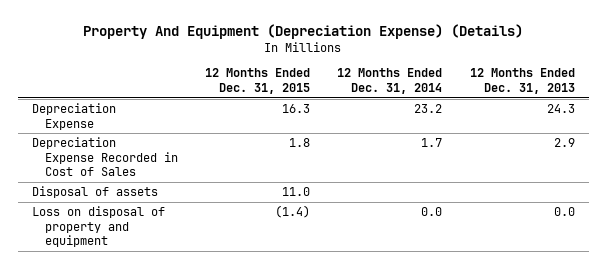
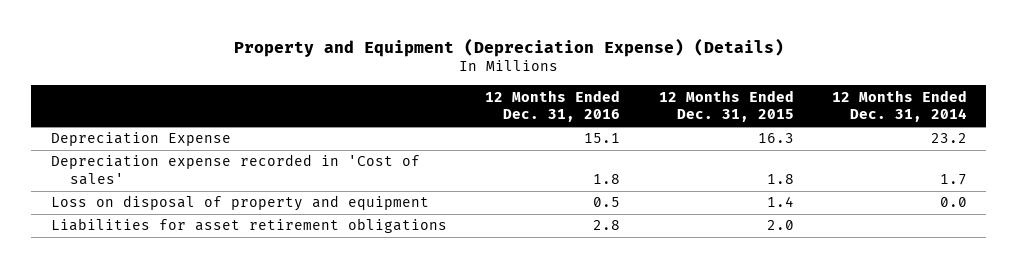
[83,23,524,39] Property And Equipment (Depreciation Expense) (Details) -> [233,37,784,57] Property and Equipment (Depreciation Expense) (Details)
[469,68,575,94] 12 Months Ended Dec. 31, 2013 -> none
none -> [485,89,621,123] 12 Months Ended Dec. 31, 2016
[31,186,158,199] Disposal of assets -> none
[31,137,178,176] Depreciation Expense Recorded in Cost of Sales -> [50,154,420,186] Depreciation expense recorded in 'Cost of sales'
[275,205,311,219] (1.4) -> [766,196,794,208] 1.4
none -> [50,218,447,234] Liabilities for asset retirement obligations

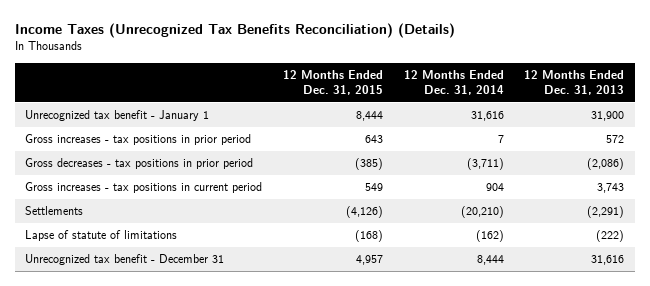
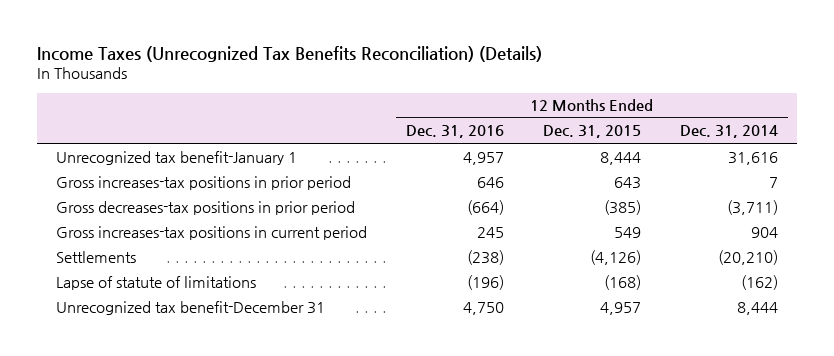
[524,69,625,96] 12 Months Ended Dec. 31, 2013 -> none
none -> [406,125,505,139] Dec. 31, 2016
[25,110,210,122] Unrecognized tax benefit - January 1 -> [56,150,298,165] Unrecognized tax benefit-January 1
[25,134,252,146] Gross increases - tax positions in prior period -> [56,175,352,190] Gross increases-tax positions in prior period
[25,158,254,170] Gross decreases - tax positions in prior period -> [56,200,356,215] Gross decreases-tax positions in prior period
[25,182,263,194] Gross increases - tax positions in current period -> [56,225,368,240] Gross increases-tax positions in current period
[25,254,225,266] Unrecognized tax benefit - December 31 -> [56,300,326,315] Unrecognized tax benefit-December 31

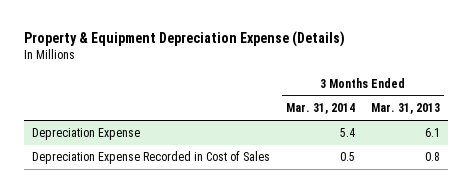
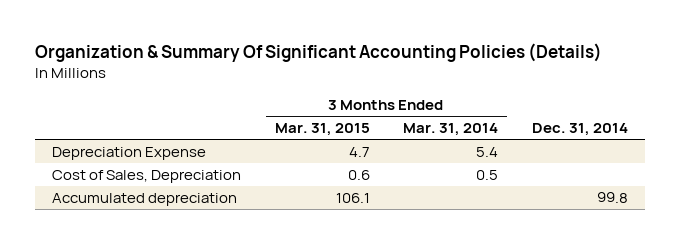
[24,31,346,48] Property & Equipment Depreciation Expense (Details) -> [35,43,603,63] Organization & Summary Of Significant Accounting Policies (Details)
[370,103,440,115] Mar. 31, 2013 -> none
none -> [274,123,370,137] Mar. 31, 2015
none -> [531,123,628,137] Dec. 31, 2014
[32,151,271,165] Depreciation Expense Recorded in Cost of Sales -> [51,169,241,183] Cost of Sales, Depreciation
none -> [51,192,237,206] Accumulated depreciation

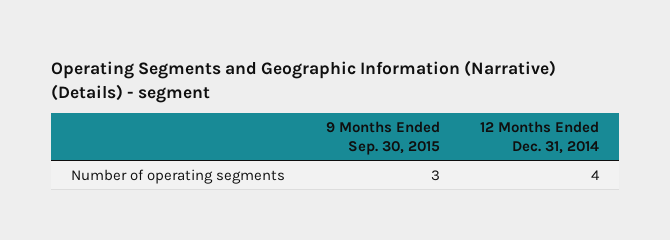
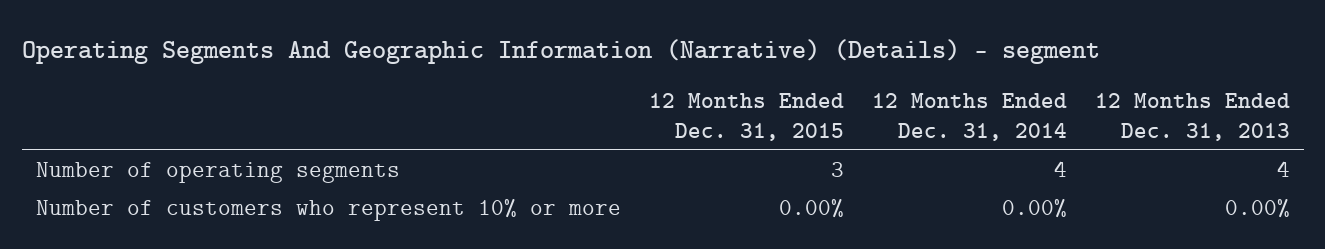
[50,60,556,103] Operating Segments and Geographic Information (Narrative) (Details) - segment -> [21,38,1100,64] Operating Segments And Geographic Information (Narrative) (Details) - segment
[325,120,440,155] 9 Months Ended Sep. 30, 2015 -> none
none -> [648,92,844,141] 12 Months Ended Dec. 31, 2015
none -> [1094,92,1290,141] 12 Months Ended Dec. 31, 2013
none -> [35,199,621,222] Number of customers who represent 10% or more

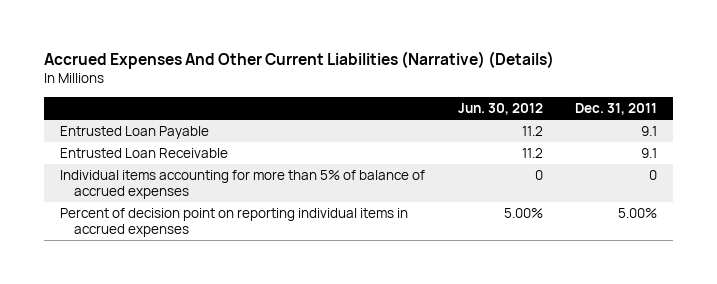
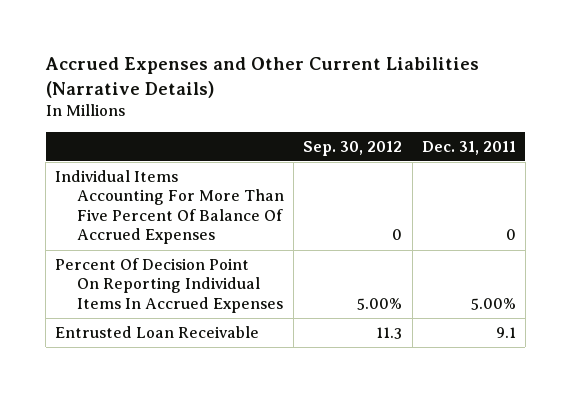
[43,51,554,70] Accrued Expenses And Other Current Liabilities (Narrative) (Details) -> [44,57,479,98] Accrued Expenses and Other Current Liabilities (Narrative Details)
[457,103,543,116] Jun. 30, 2012 -> none
none -> [303,140,403,156] Sep. 30, 2012
[60,126,210,140] Entrusted Loan Payable -> none
none -> [55,169,285,245] Individual Items Accounting For More Than Five Percent Of Balance Of Accrued Expenses
none -> [55,257,284,313] Percent Of Decision Point On Reporting Individual Items In Accrued Expenses
[60,170,426,200] Individual items accounting for more than 5% of balance of accrued expenses -> none
[60,208,409,238] Percent of decision point on reporting individual items in accrued expenses -> none

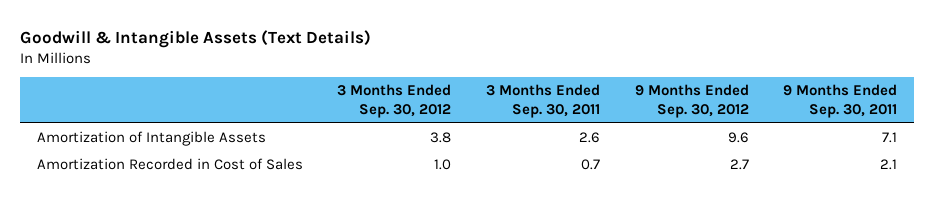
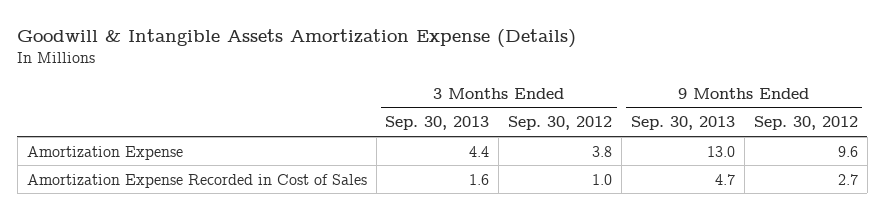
[19,29,371,48] Goodwill & Intangible Assets (Text Details) -> [17,28,577,48] Goodwill & Intangible Assets Amortization Expense (Details)
[485,84,600,119] 3 Months Ended Sep. 30, 2011 -> none
[783,84,898,119] 9 Months Ended Sep. 30, 2011 -> none
none -> [385,116,490,131] Sep. 30, 2013
none -> [630,116,735,131] Sep. 30, 2013
[36,131,266,147] Amortization of Intangible Assets -> [26,145,183,160] Amortization Expense
[36,158,303,171] Amortization Recorded in Cost of Sales -> [26,173,367,188] Amortization Expense Recorded in Cost of Sales

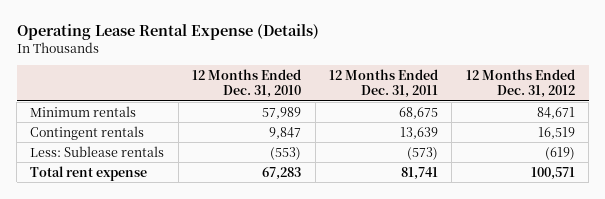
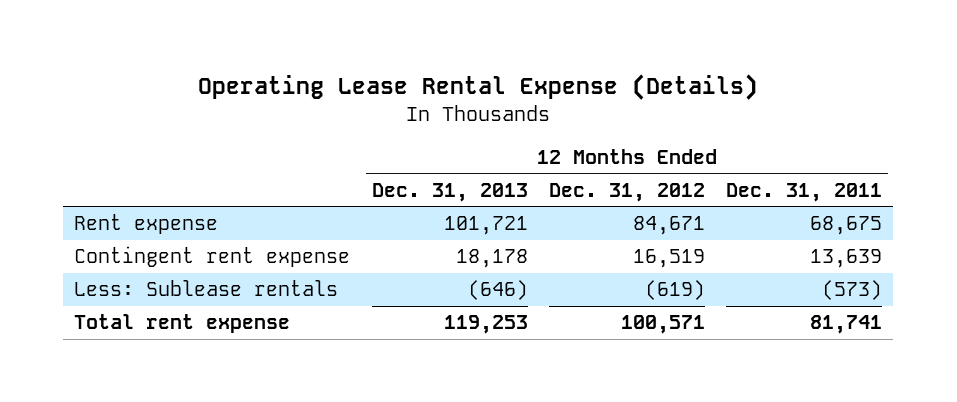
[192,68,302,99] 12 Months Ended Dec. 31, 2010 -> none
none -> [371,182,528,202] Dec. 31, 2013
[30,105,137,117] Minimum rentals -> [74,214,219,235] Rent expense
[30,125,145,140] Contingent rentals -> [74,246,351,268] Contingent rent expense

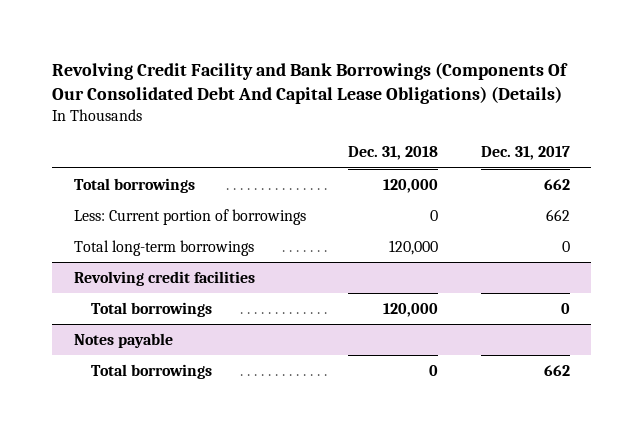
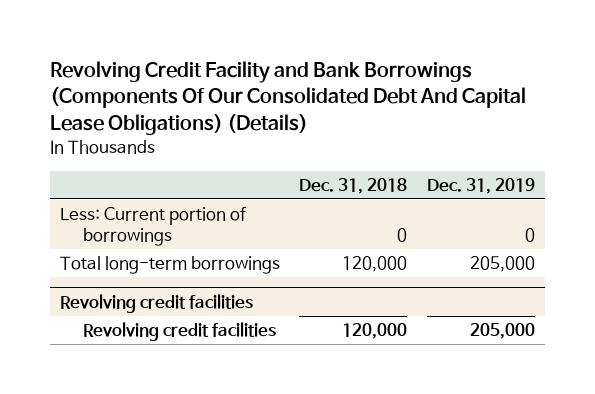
[480,146,570,161] Dec. 31, 2017 -> none
none -> [427,177,536,194] Dec. 31, 2019
[73,177,195,193] Total borrowings -> none
[73,332,173,348] Notes payable -> none
[91,363,213,379] Total borrowings -> none
[91,301,213,317] Total borrowings -> [82,322,276,342] Revolving credit facilities

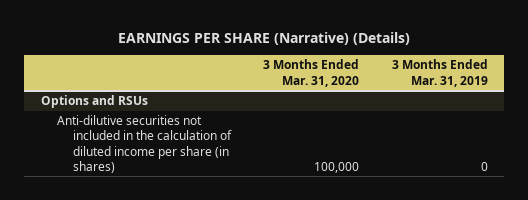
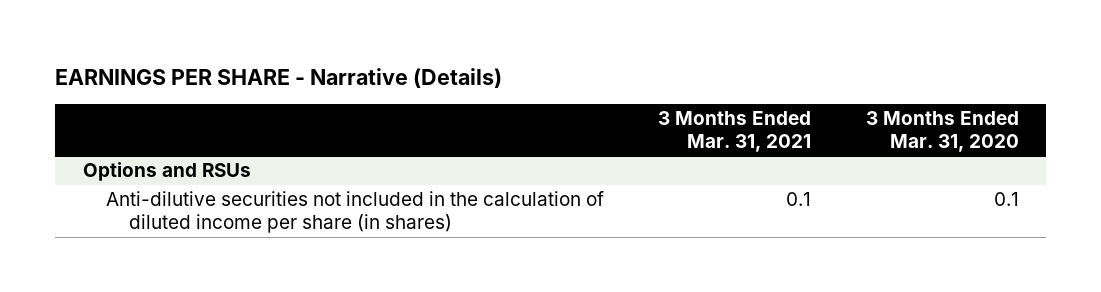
[118,32,411,46] EARNINGS PER SHARE (Narrative) (Details) -> [55,67,503,88] EARNINGS PER SHARE - Narrative (Details)
[391,59,488,87] 3 Months Ended Mar. 31, 2019 -> none
none -> [658,111,812,152] 3 Months Ended Mar. 31, 2021
[314,161,360,173] 100,000 -> [993,192,1019,207] 0.1

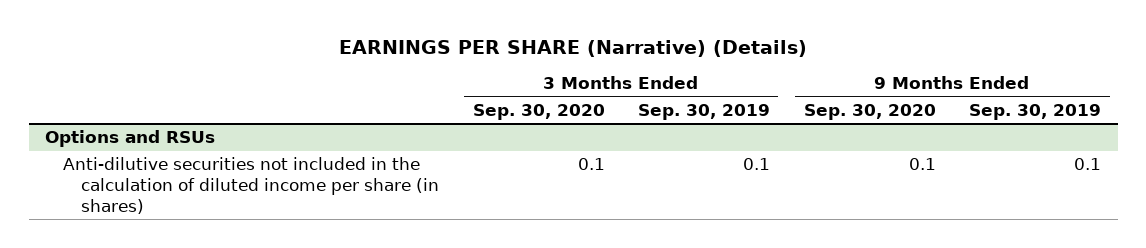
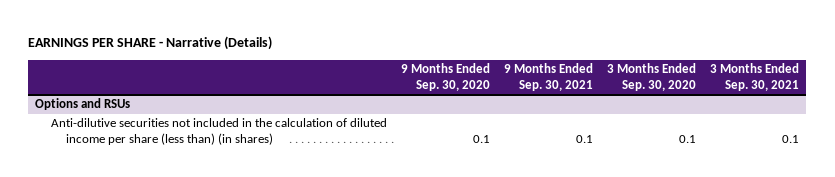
[339,39,808,57] EARNINGS PER SHARE (Narrative) (Details) -> [28,36,273,51] EARNINGS PER SHARE - Narrative (Details)
[638,104,771,121] Sep. 30, 2019 -> none
[969,104,1102,121] Sep. 30, 2019 -> none
none -> [503,62,593,91] 9 Months Ended Sep. 30, 2021
none -> [710,62,800,91] 3 Months Ended Sep. 30, 2021
[63,157,440,214] Anti-dilutive securities not included in the calculation of diluted income per share (in shares) -> [50,118,387,146] Anti-dilutive securities not included in the calculation of diluted income per share (less than) (in shares)

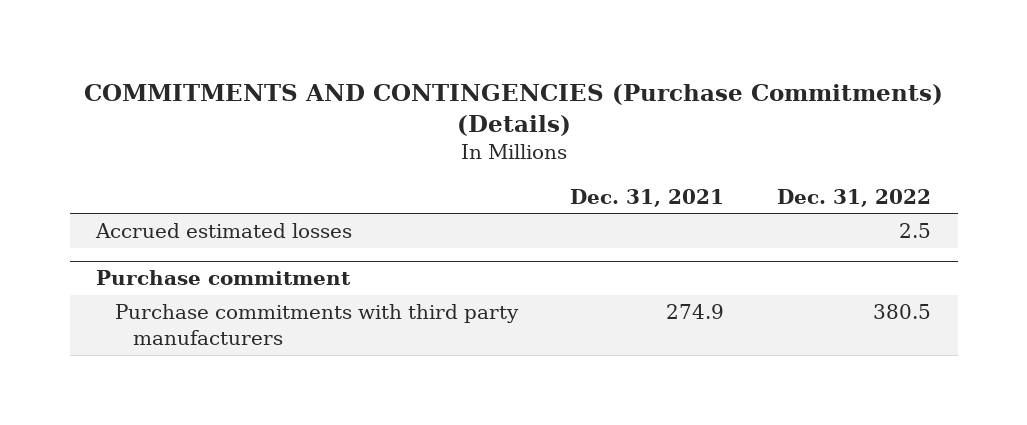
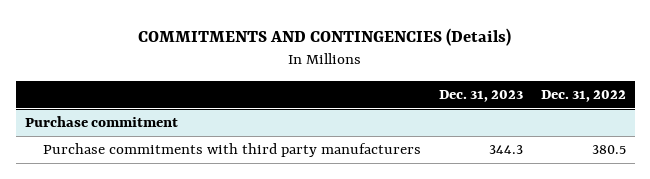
[83,83,943,137] COMMITMENTS AND CONTINGENCIES (Purchase Commitments) (Details) -> [138,27,512,46] COMMITMENTS AND CONTINGENCIES (Details)
[570,188,725,207] Dec. 31, 2021 -> none
none -> [438,90,523,103] Dec. 31, 2023
[94,223,352,239] Accrued estimated losses -> none

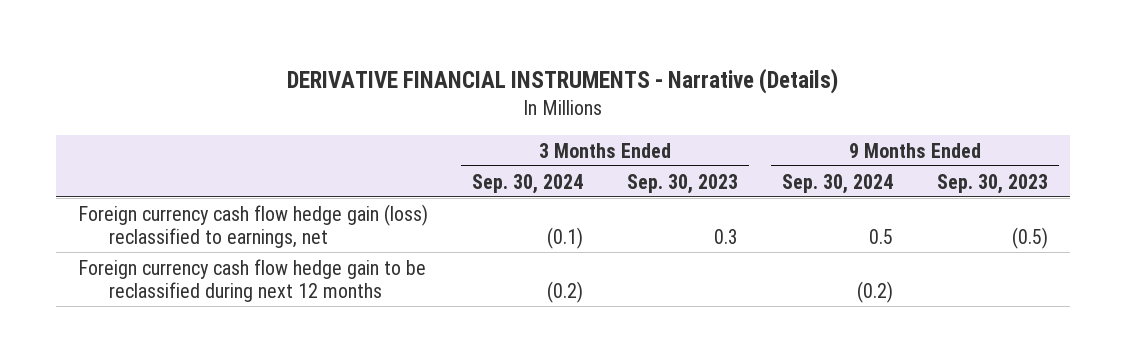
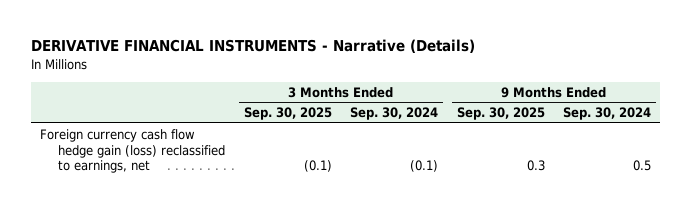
[627,173,739,194] Sep. 30, 2023 -> none
[936,173,1048,194] Sep. 30, 2023 -> none
none -> [243,107,332,121] Sep. 30, 2025
none -> [456,107,545,121] Sep. 30, 2025
[78,258,427,303] Foreign currency cash flow hedge gain to be reclassified during next 12 months -> none

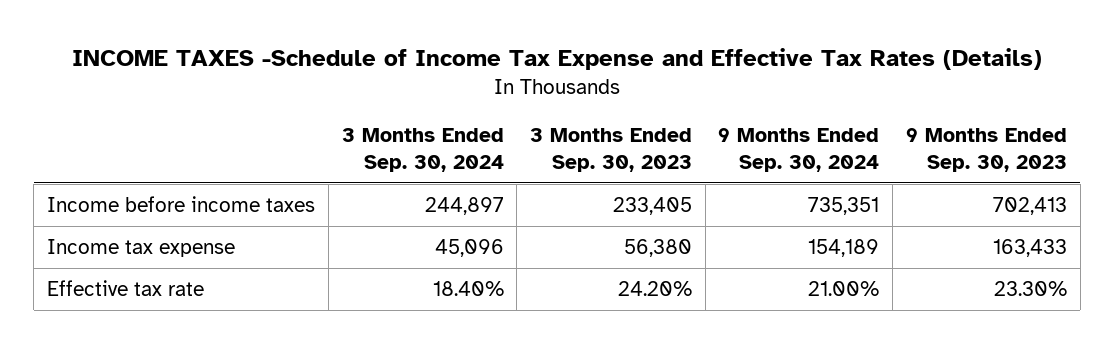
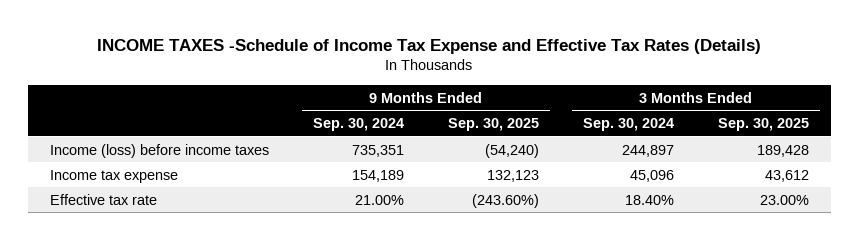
[530,128,693,172] 3 Months Ended Sep. 30, 2023 -> none
[905,128,1067,172] 9 Months Ended Sep. 30, 2023 -> none
none -> [447,118,539,132] Sep. 30, 2025
none -> [717,118,809,132] Sep. 30, 2025
[47,196,316,213] Income before income taxes -> [49,143,269,158] Income (loss) before income taxes

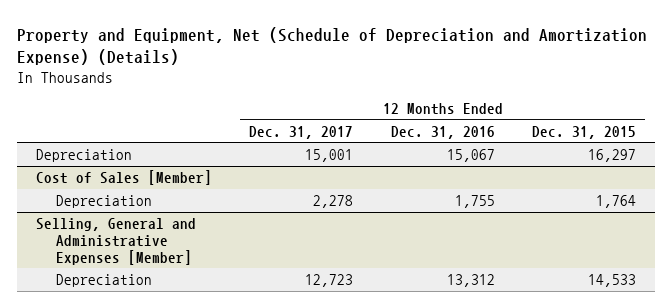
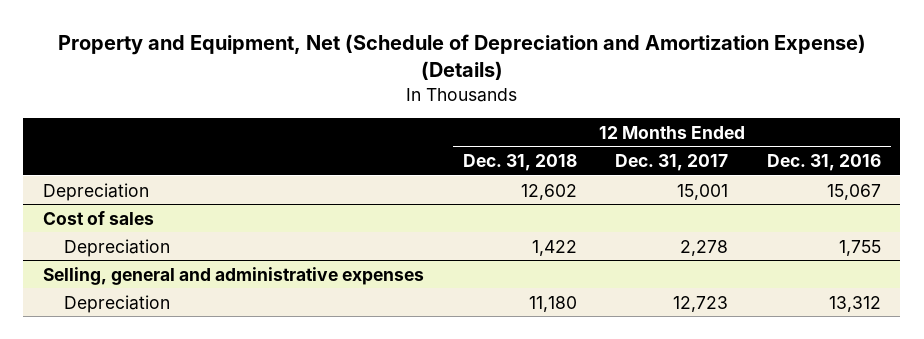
[531,125,636,139] Dec. 31, 2015 -> none
none -> [462,153,577,171] Dec. 31, 2018
[36,170,213,186] Cost of Sales [Member] -> [42,210,154,225] Cost of sales
[36,218,197,265] Selling, General and Administrative Expenses [Member] -> [42,266,424,285] Selling, general and administrative expenses

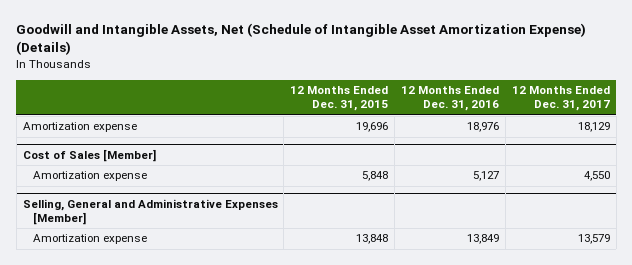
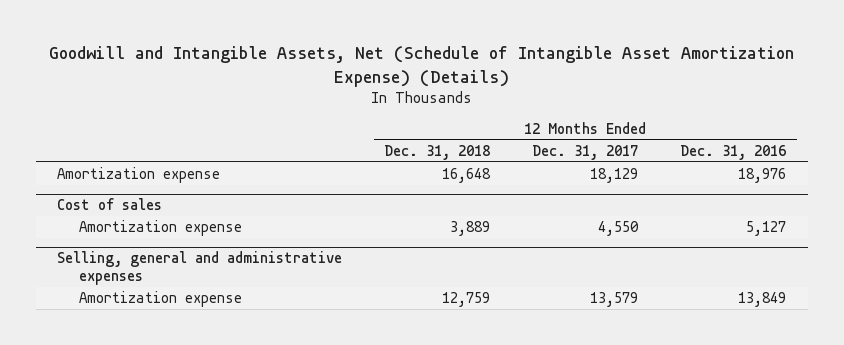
[290,86,389,112] 12 Months Ended Dec. 31, 2015 -> none
none -> [384,144,491,160] Dec. 31, 2018
[22,148,156,162] Cost of Sales [Member] -> [57,198,163,211] Cost of sales
[22,198,278,225] Selling, General and Administrative Expenses [Member] -> [57,251,343,286] Selling, general and administrative expenses

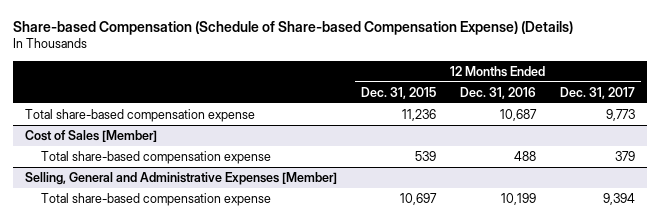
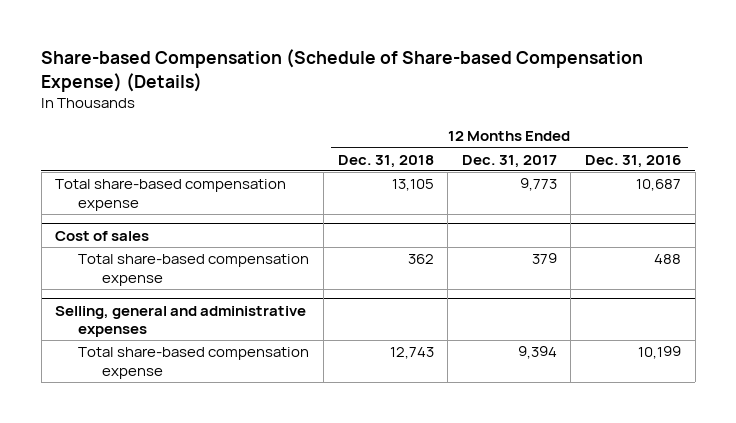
[360,86,436,99] Dec. 31, 2015 -> none
none -> [337,154,434,168] Dec. 31, 2018
[24,129,157,142] Cost of Sales [Member] -> [55,230,150,241] Cost of sales
[24,171,337,185] Selling, General and Administrative Expenses [Member] -> [55,305,307,337] Selling, general and administrative expenses

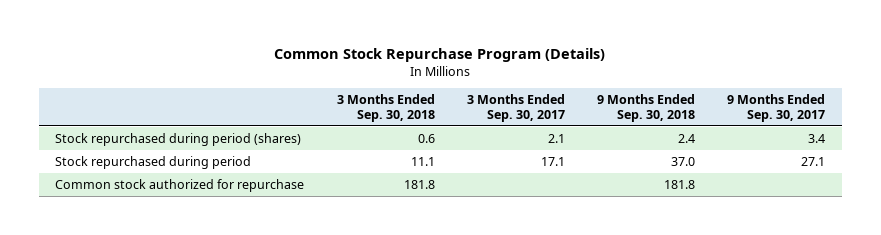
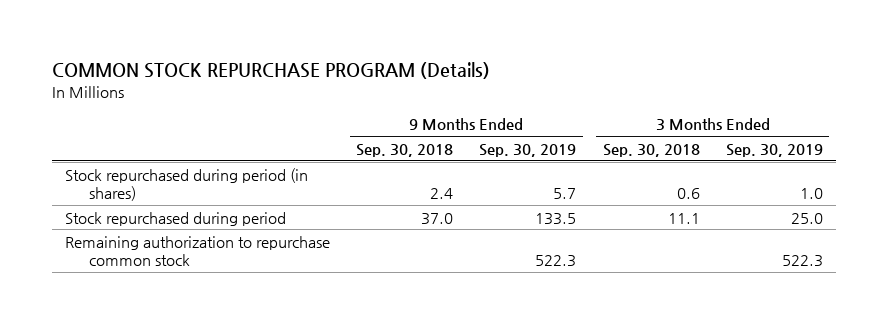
[274,47,606,62] Common Stock Repurchase Program (Details) -> [52,61,491,79] COMMON STOCK REPURCHASE PROGRAM (Details)
[466,94,565,122] 3 Months Ended Sep. 30, 2017 -> none
[727,94,826,122] 9 Months Ended Sep. 30, 2017 -> none
none -> [479,143,577,157] Sep. 30, 2019
none -> [725,143,823,157] Sep. 30, 2019
[55,133,302,147] Stock repurchased during period (shares) -> [65,167,309,202] Stock repurchased during period (in shares)
[55,179,305,193] Common stock authorized for repurchase -> none
none -> [65,235,331,267] Remaining authorization to repurchase common stock

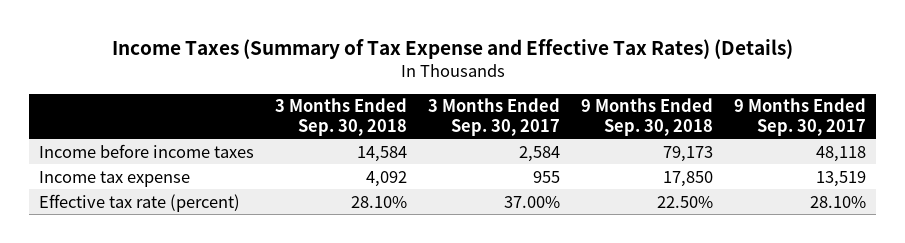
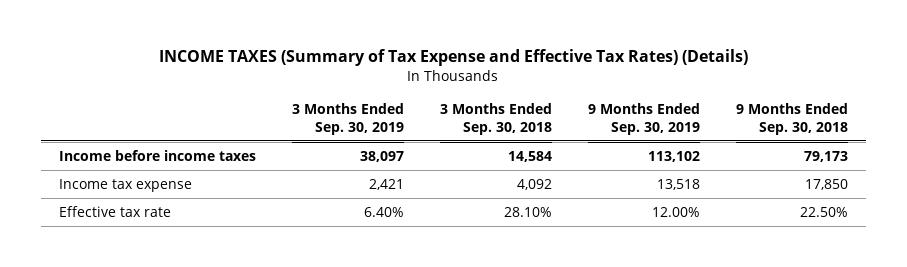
[111,38,793,59] Income Taxes (Summary of Tax Expense and Effective Tax Rates) (Details) -> [159,49,749,67] INCOME TAXES (Summary of Tax Expense and Effective Tax Rates) (Details)
[428,98,561,136] 3 Months Ended Sep. 30, 2017 -> none
[733,98,866,136] 9 Months Ended Sep. 30, 2017 -> none
none -> [291,102,404,135] 3 Months Ended Sep. 30, 2019
none -> [587,102,700,135] 9 Months Ended Sep. 30, 2019
[39,193,241,212] Effective tax rate (percent) -> [58,205,171,217] Effective tax rate

